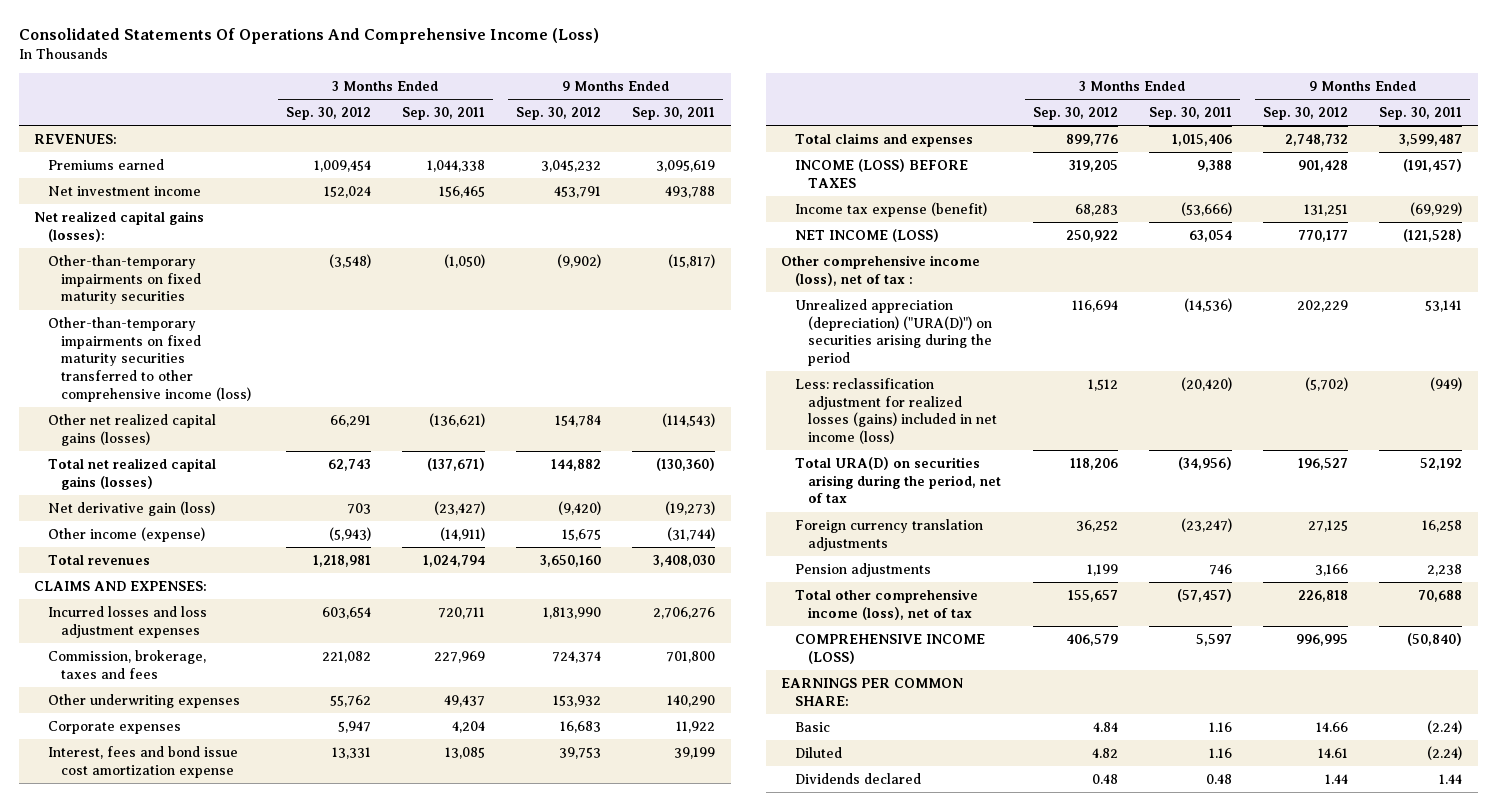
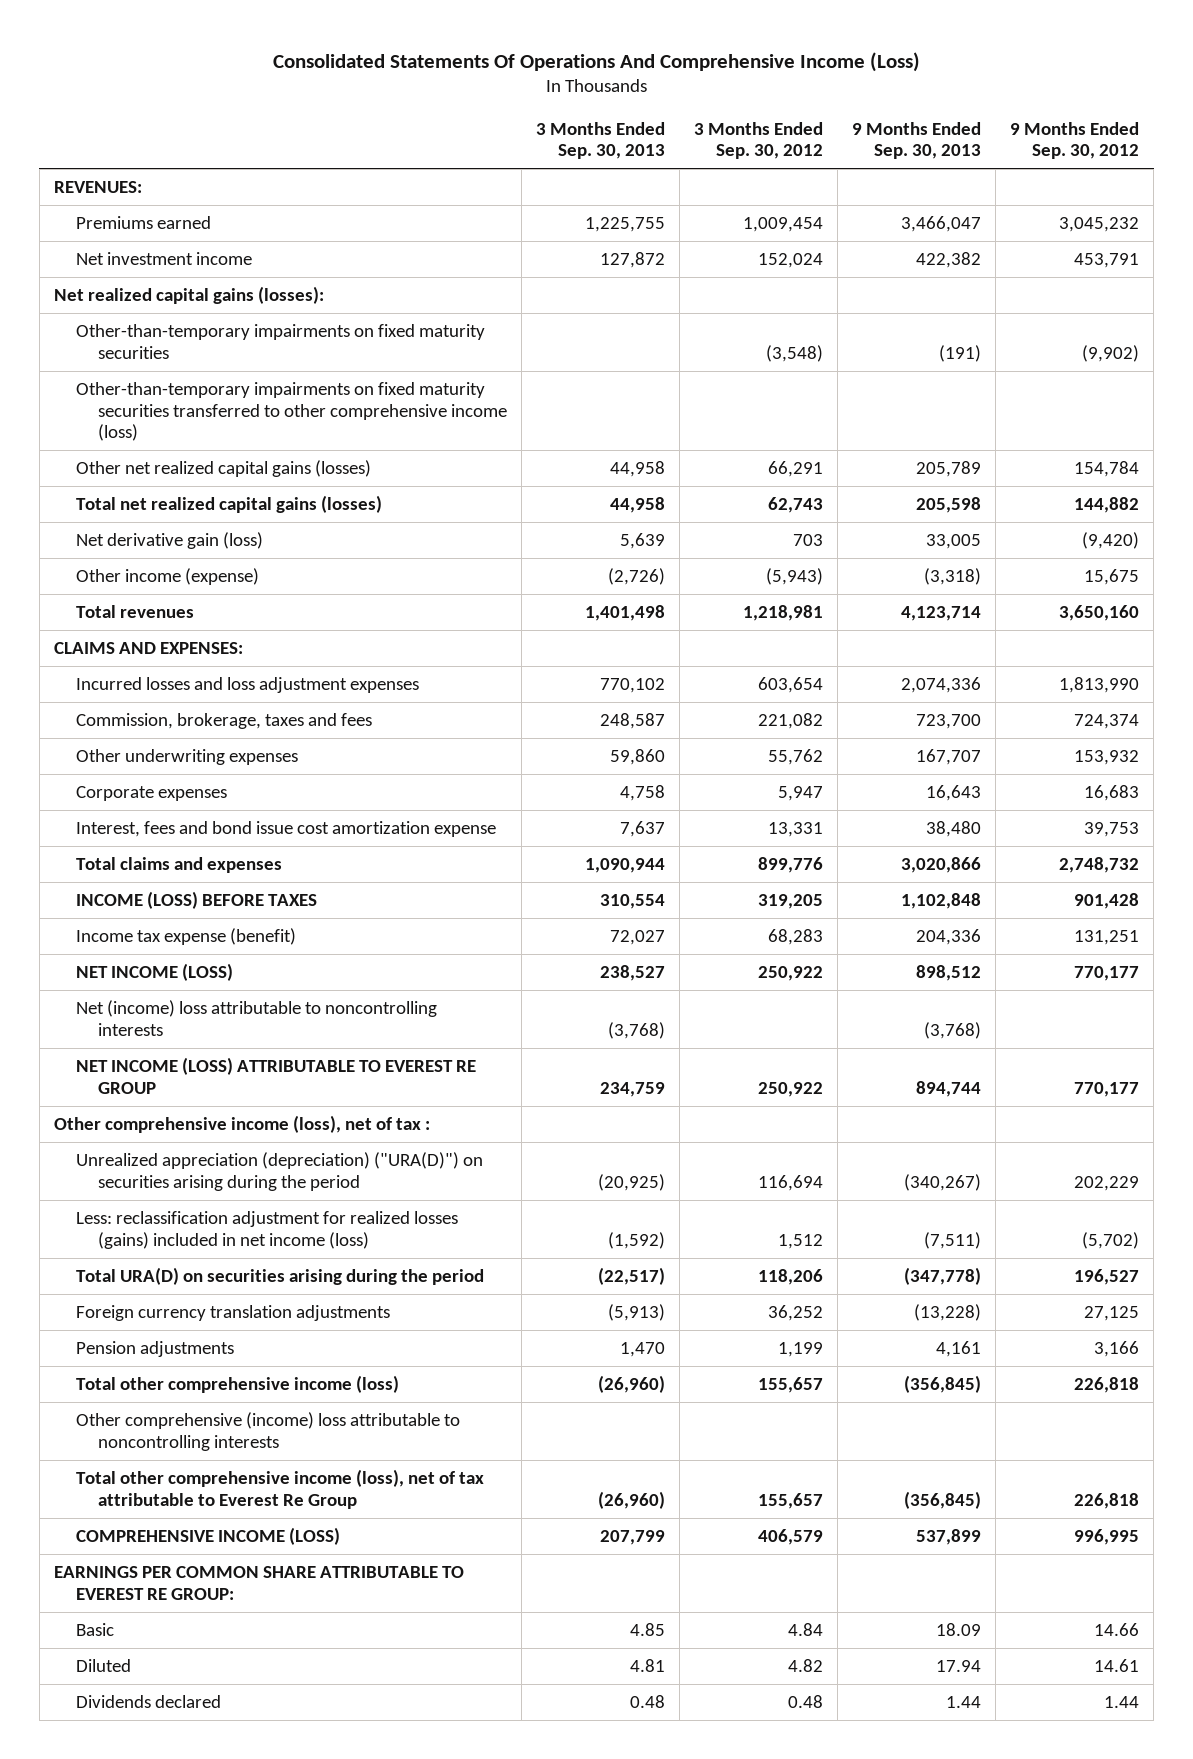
[401,107,485,121] Sep. 30, 2011 -> none
[632,107,716,121] Sep. 30, 2011 -> none
none -> [536,121,666,160] 3 Months Ended Sep. 30, 2013
none -> [852,121,982,160] 9 Months Ended Sep. 30, 2013
none -> [75,999,437,1036] Net (income) loss attributable to noncontrolling interests
none -> [75,1056,476,1094] NET INCOME (LOSS) ATTRIBUTABLE TO EVEREST RE GROUP
[794,456,1002,504] Total URA(D) on securities arising during the period, net of tax -> [75,1266,484,1285] Total URA(D) on securities arising during the period
[794,588,978,620] Total other comprehensive income (loss), net of tax -> [75,1374,399,1393] Total other comprehensive income (loss)
none -> [75,1411,460,1451] Other comprehensive (income) loss attributable to noncontrolling interests
none -> [75,1468,484,1509] Total other comprehensive income (loss), net of tax attributable to Everest Re Group
[781,677,964,706] EARNINGS PER COMMON SHARE: -> [53,1565,464,1600] EARNINGS PER COMMON SHARE ATTRIBUTABLE TO EVEREST RE GROUP:

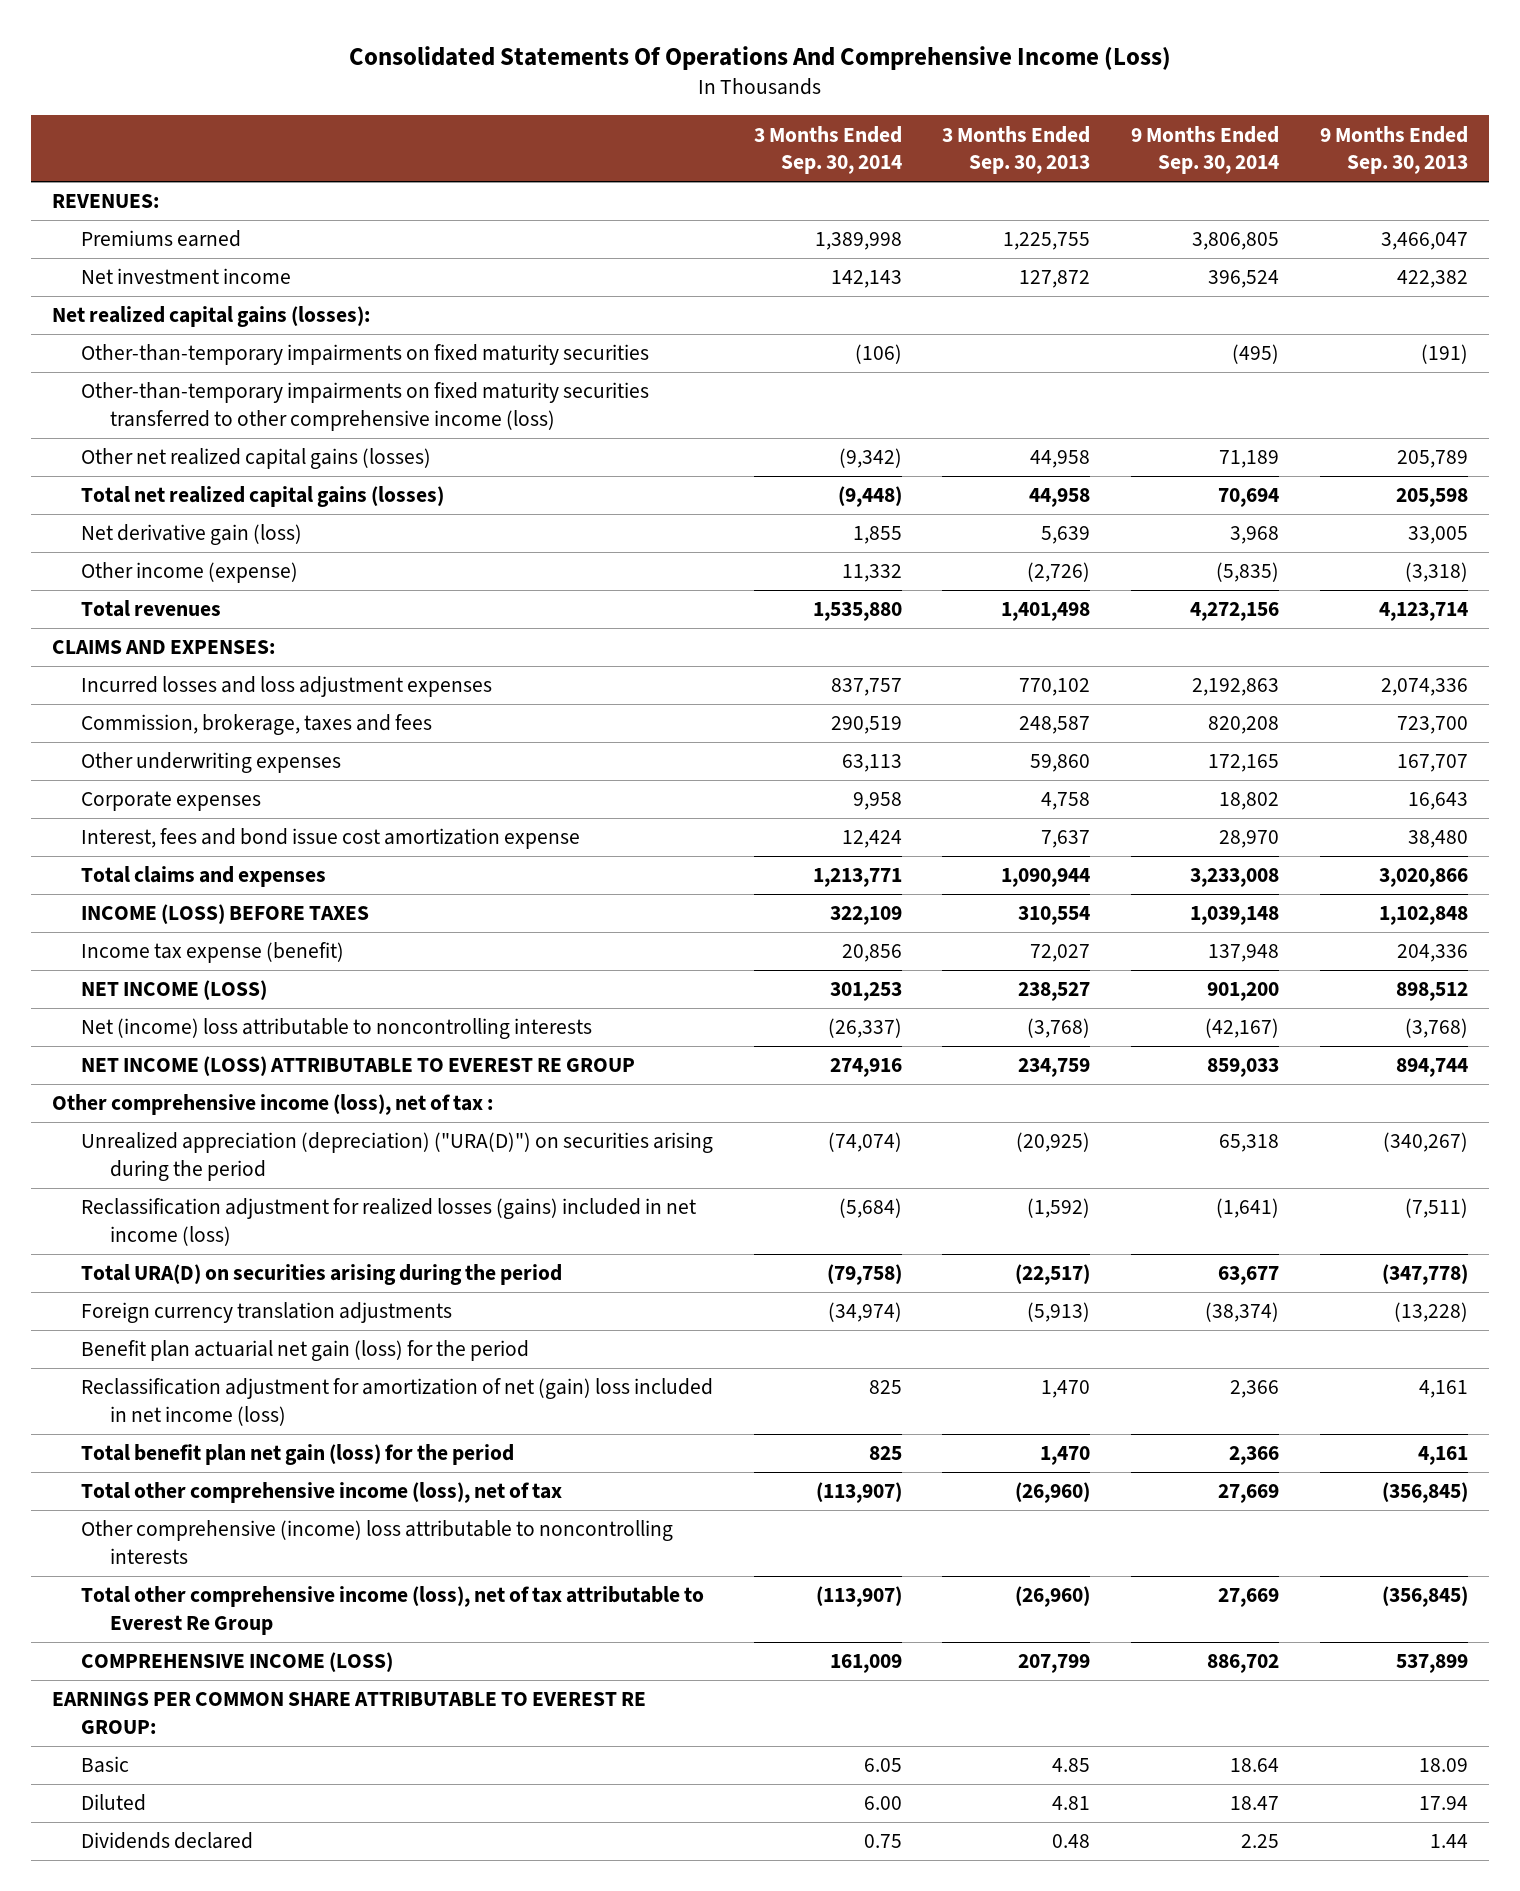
[694,121,824,160] 3 Months Ended Sep. 30, 2012 -> none
[1010,121,1140,160] 9 Months Ended Sep. 30, 2012 -> none
none -> [753,125,902,175] 3 Months Ended Sep. 30, 2014
none -> [1131,125,1280,175] 9 Months Ended Sep. 30, 2014
[75,1210,458,1249] Less: reclassification adjustment for realized losses (gains) included in net income (loss) -> [80,1198,696,1246] Reclassification adjustment for realized losses (gains) included in net income (loss)
none -> [80,1340,529,1362] Benefit plan actuarial net gain (loss) for the period
none -> [80,1378,713,1426] Reclassification adjustment for amortization of net (gain) loss included in net income (loss)
[75,1340,234,1357] Pension adjustments -> [80,1444,514,1466] Total benefit plan net gain (loss) for the period
[75,1374,399,1393] Total other comprehensive income (loss) -> [80,1482,562,1504] Total other comprehensive income (loss), net of tax

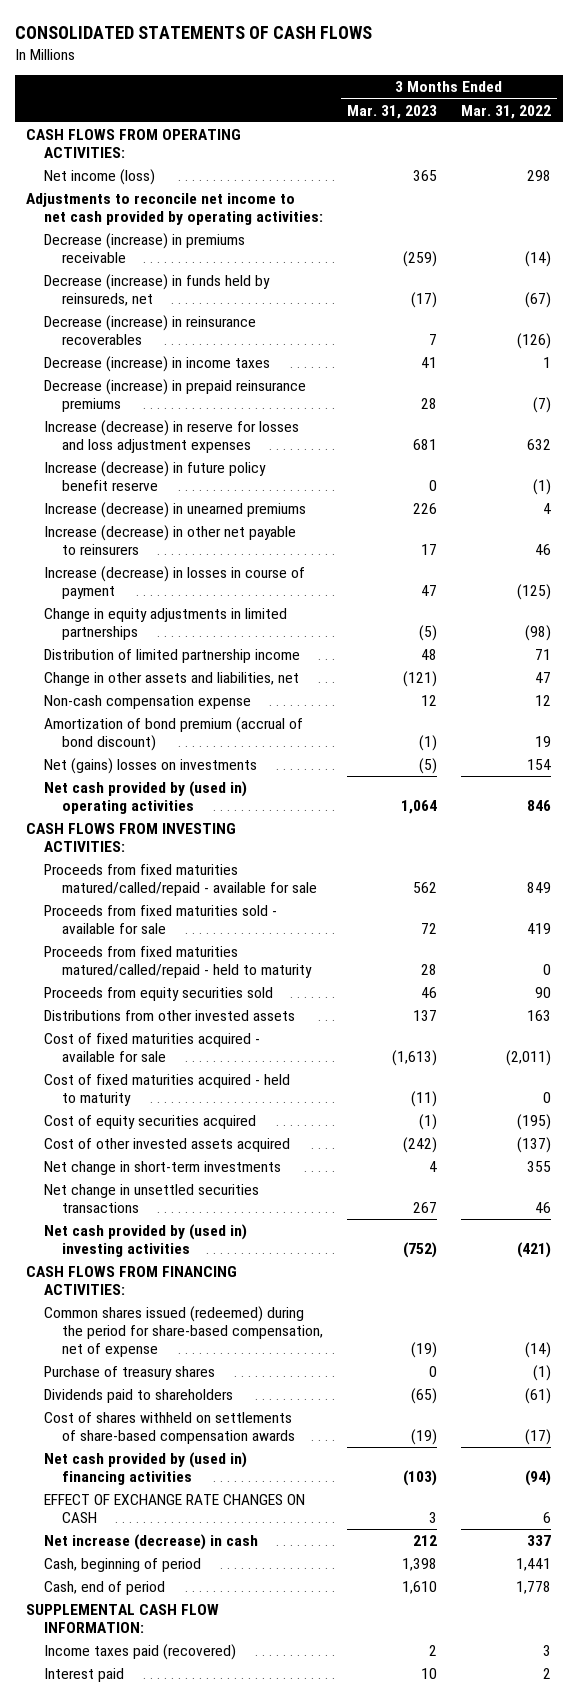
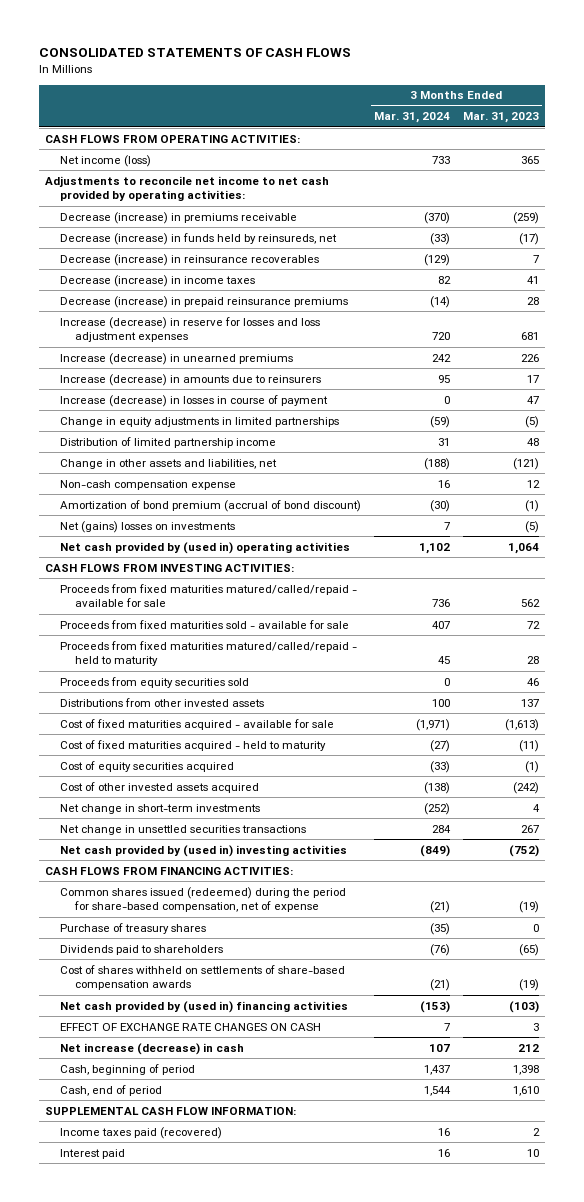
[460,104,551,119] Mar. 31, 2022 -> none
none -> [374,112,451,124] Mar. 31, 2024
[44,461,267,492] Increase (decrease) in future policy benefit reserve -> none
[44,525,297,556] Increase (decrease) in other net payable to reinsurers -> [60,373,322,386] Increase (decrease) in amounts due to reinsurers

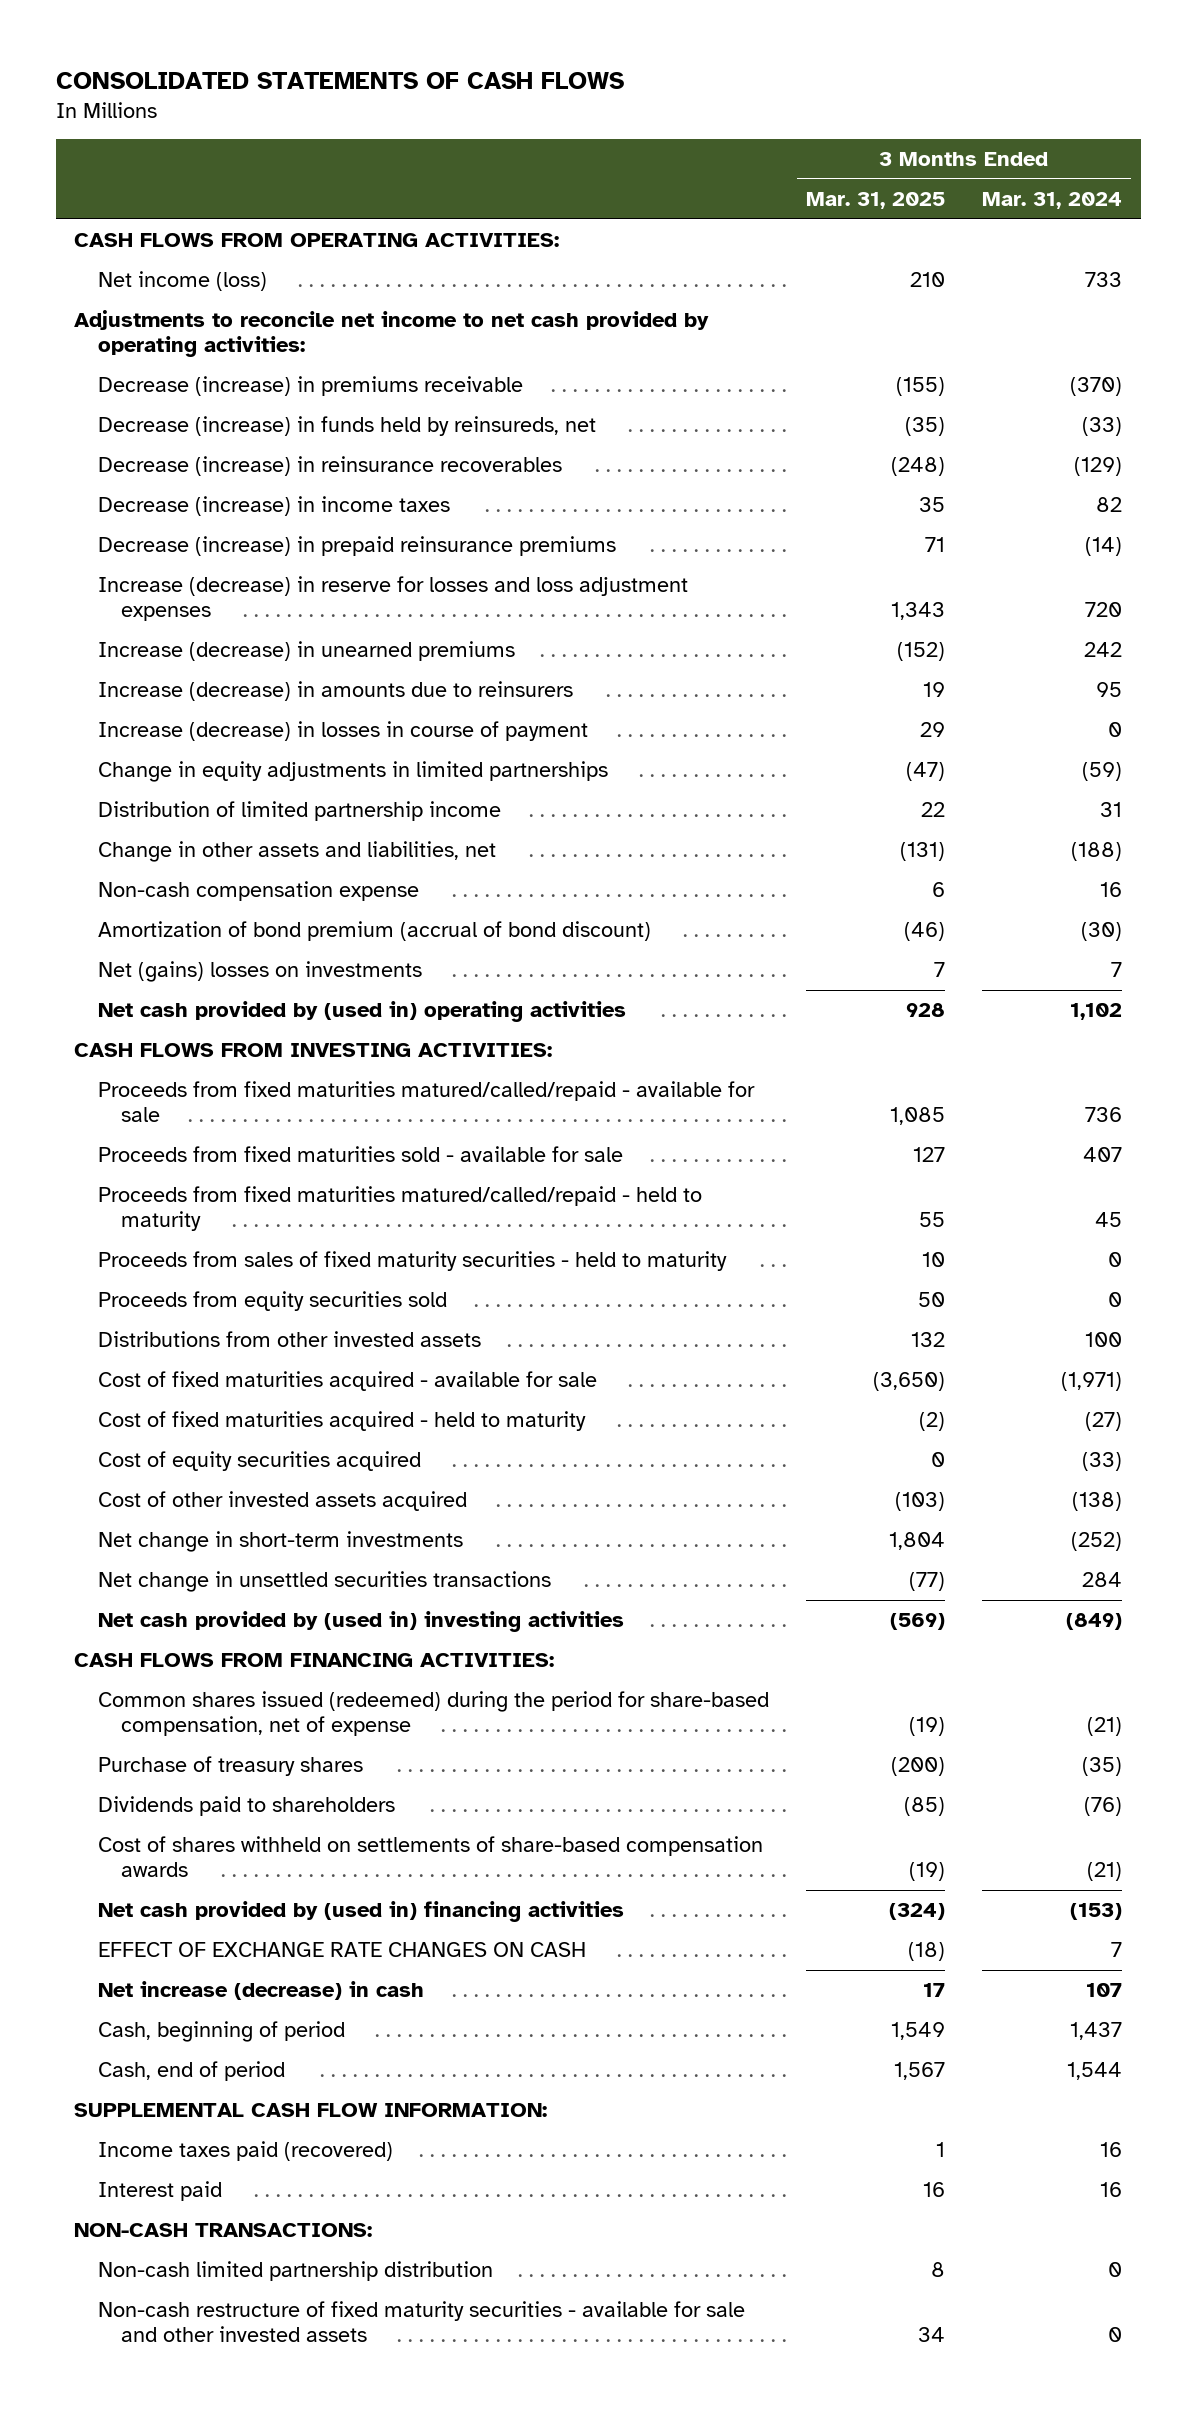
[462,112,539,124] Mar. 31, 2023 -> none
none -> [805,191,945,209] Mar. 31, 2025
none -> [97,1251,727,1272] Proceeds from sales of fixed maturity securities - held to maturity
none -> [74,2223,373,2238] NON-CASH TRANSACTIONS:
none -> [97,2261,493,2282] Non-cash limited partnership distribution
none -> [97,2301,745,2342] Non-cash restructure of fixed maturity securities - available for sale and other invested assets

